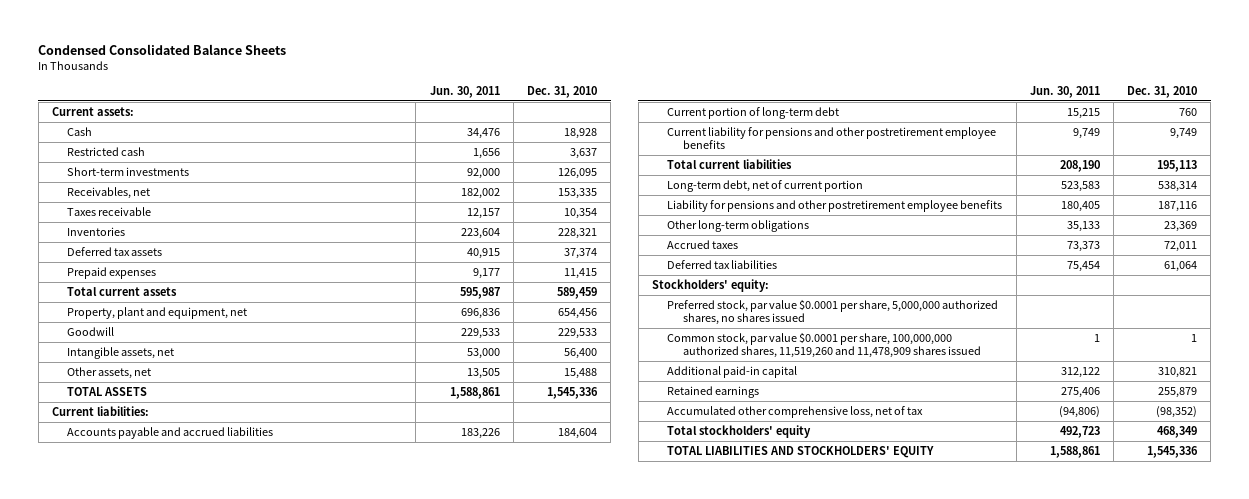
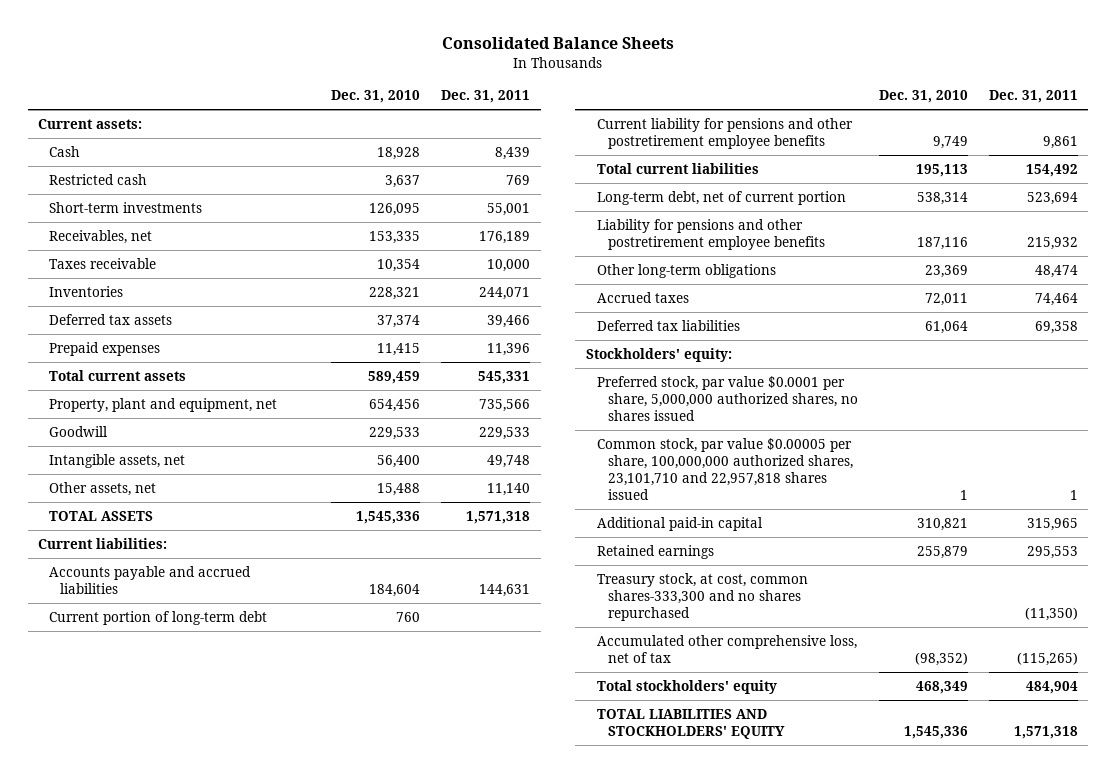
[38,44,287,56] Condensed Consolidated Balance Sheets -> [441,37,674,50] Consolidated Balance Sheets
[429,85,500,98] Jun. 30, 2011 -> none
none -> [441,90,531,104] Dec. 31, 2011
[667,331,981,358] Common stock, par value $0.0001 per share, 100,000,000 authorized shares, 11,519,260 and 11,478,909 shares issued -> [596,437,853,500] Common stock, par value $0.00005 per share, 100,000,000 authorized shares, 23,101,710 and 22,957,818 shares issued
none -> [596,572,808,621] Treasury stock, at cost, common shares-333,300 and no shares repurchased

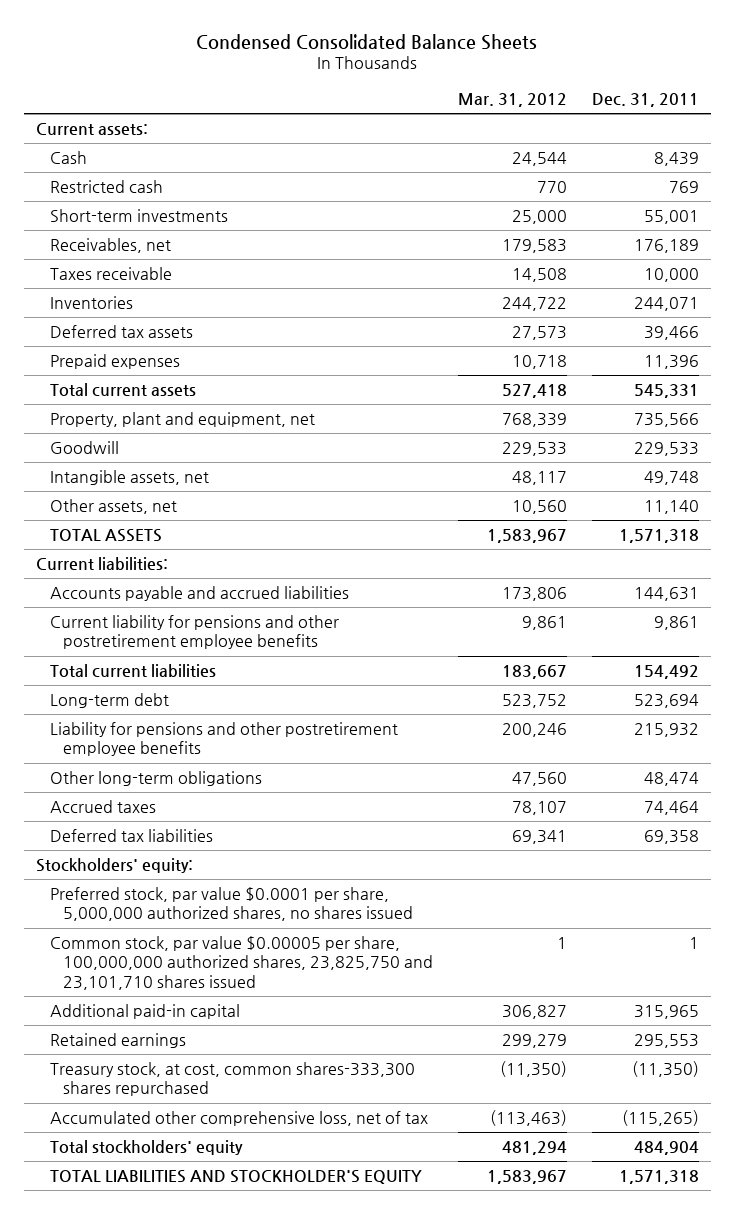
[441,37,674,50] Consolidated Balance Sheets -> [196,33,538,50] Condensed Consolidated Balance Sheets
[331,90,421,104] Dec. 31, 2010 -> none
none -> [457,93,567,108] Mar. 31, 2012
[49,610,268,625] Current portion of long-term debt -> none
[596,190,846,205] Long-term debt, net of current portion -> [49,693,169,709] Long-term debt
[596,437,853,500] Common stock, par value $0.00005 per share, 100,000,000 authorized shares, 23,101,710 and 22,957,818 shares issued -> [49,936,434,990] Common stock, par value $0.00005 per share, 100,000,000 authorized shares, 23,825,750 and 23,101,710 shares issued
[596,572,808,621] Treasury stock, at cost, common shares-333,300 and no shares repurchased -> [49,1062,415,1097] Treasury stock, at cost, common shares-333,300 shares repurchased
[596,708,785,739] TOTAL LIABILITIES AND STOCKHOLDERS' EQUITY -> [49,1170,422,1185] TOTAL LIABILITIES AND STOCKHOLDER'S EQUITY

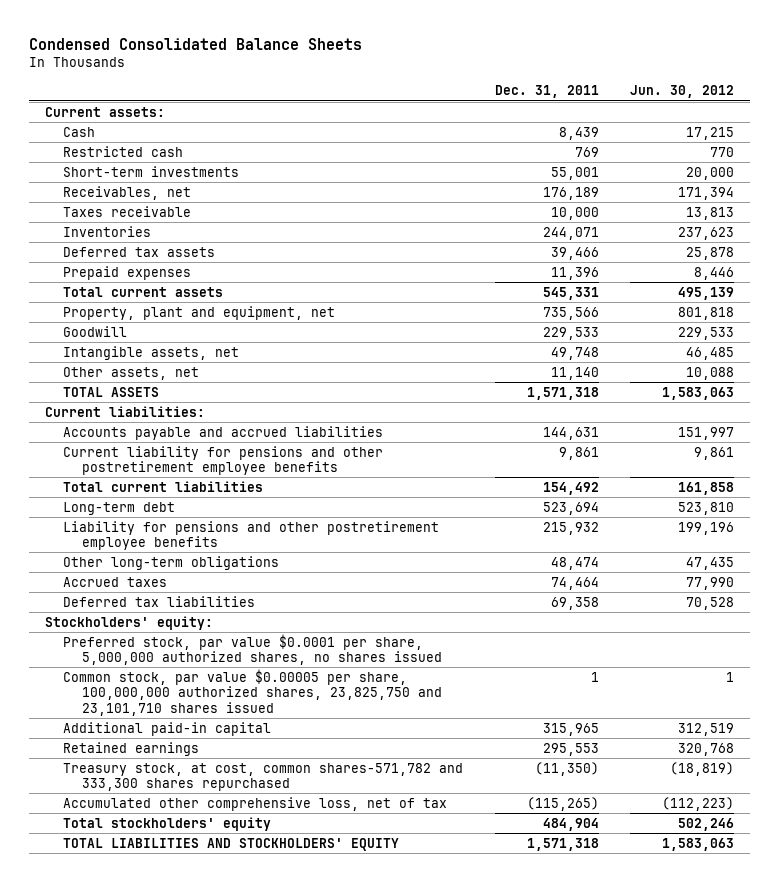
[457,93,567,108] Mar. 31, 2012 -> none
none -> [630,85,735,99] Jun. 30, 2012
[49,1062,415,1097] Treasury stock, at cost, common shares-333,300 shares repurchased -> [63,762,464,792] Treasury stock, at cost, common shares-571,782 and 333,300 shares repurchased
[49,1170,422,1185] TOTAL LIABILITIES AND STOCKHOLDER'S EQUITY -> [63,837,400,851] TOTAL LIABILITIES AND STOCKHOLDERS' EQUITY

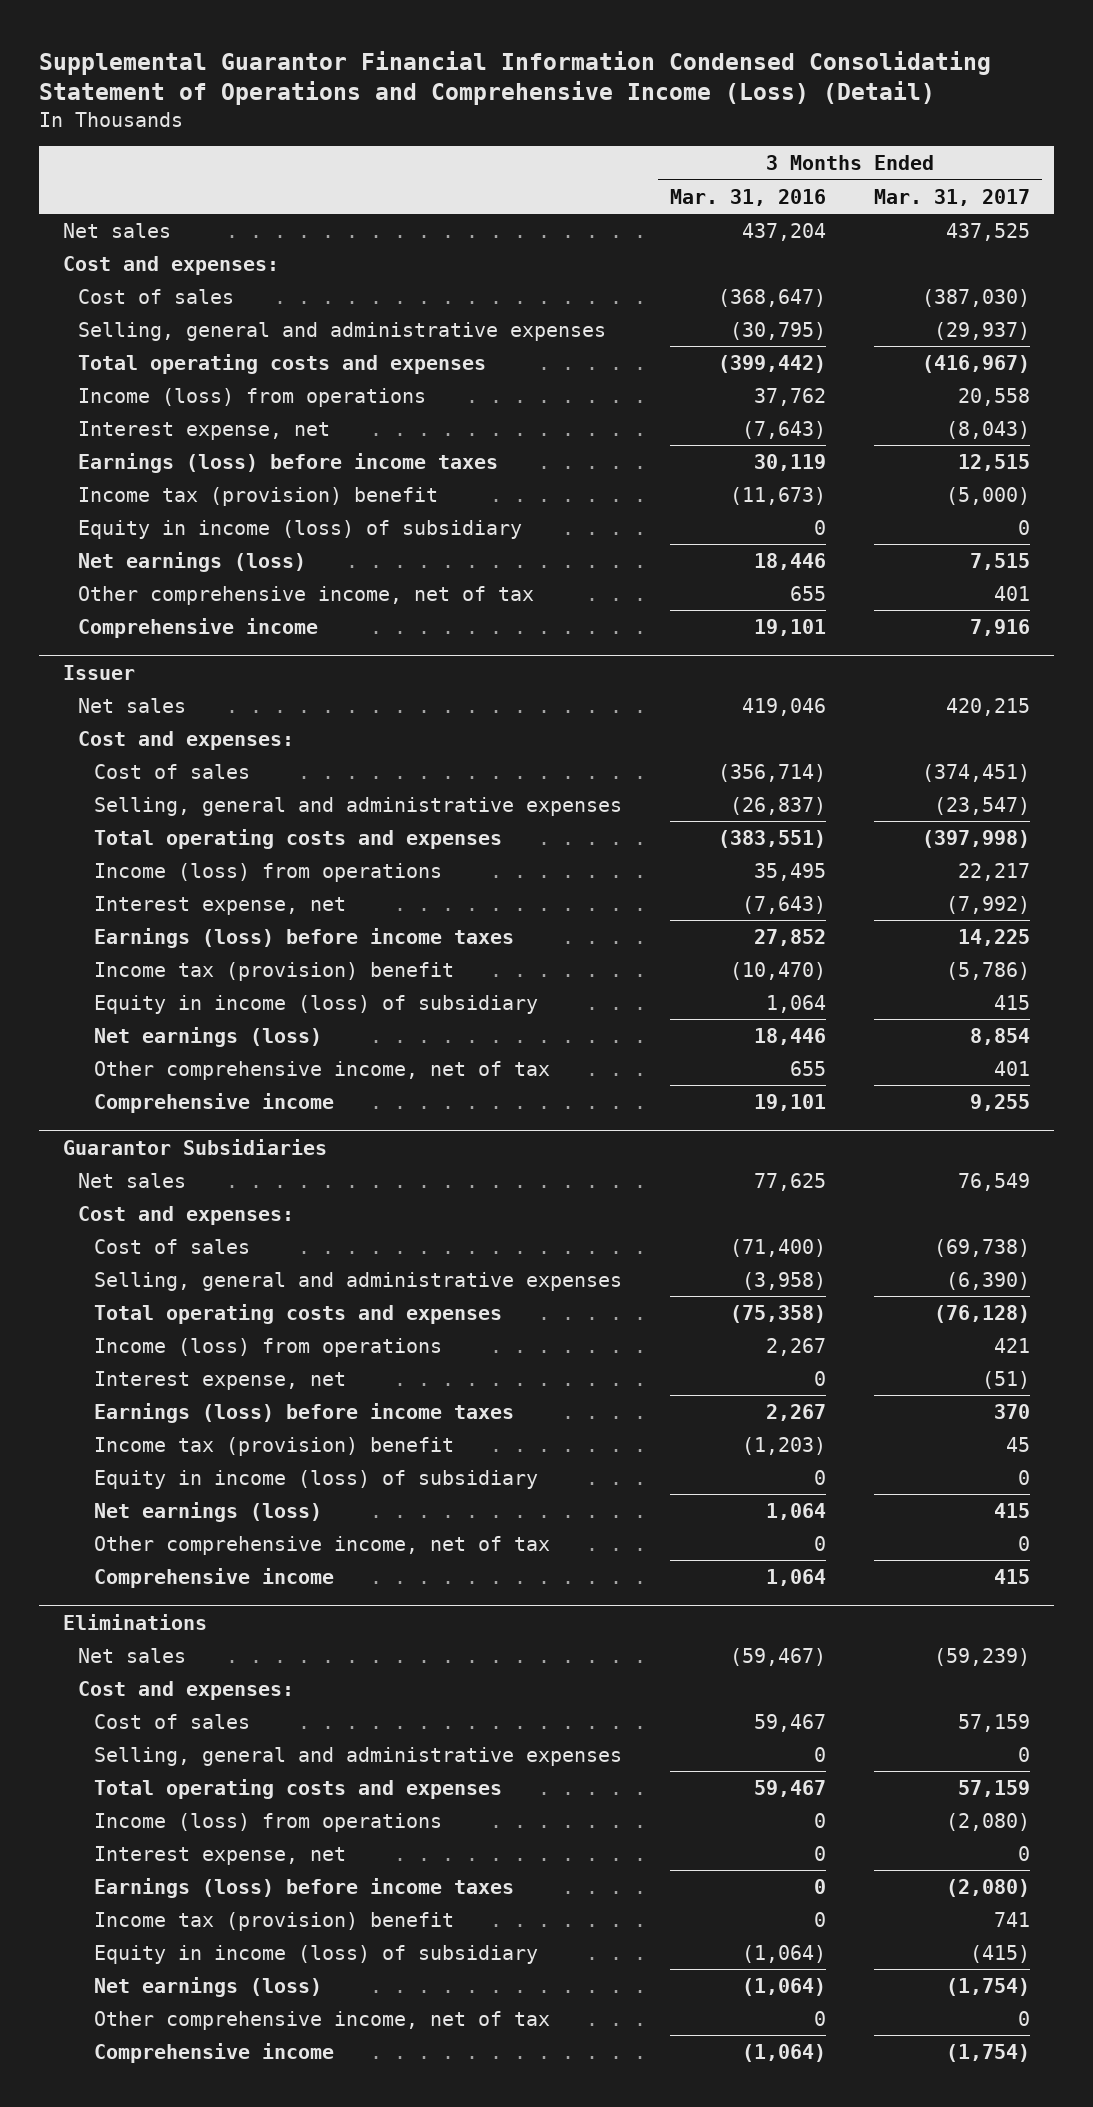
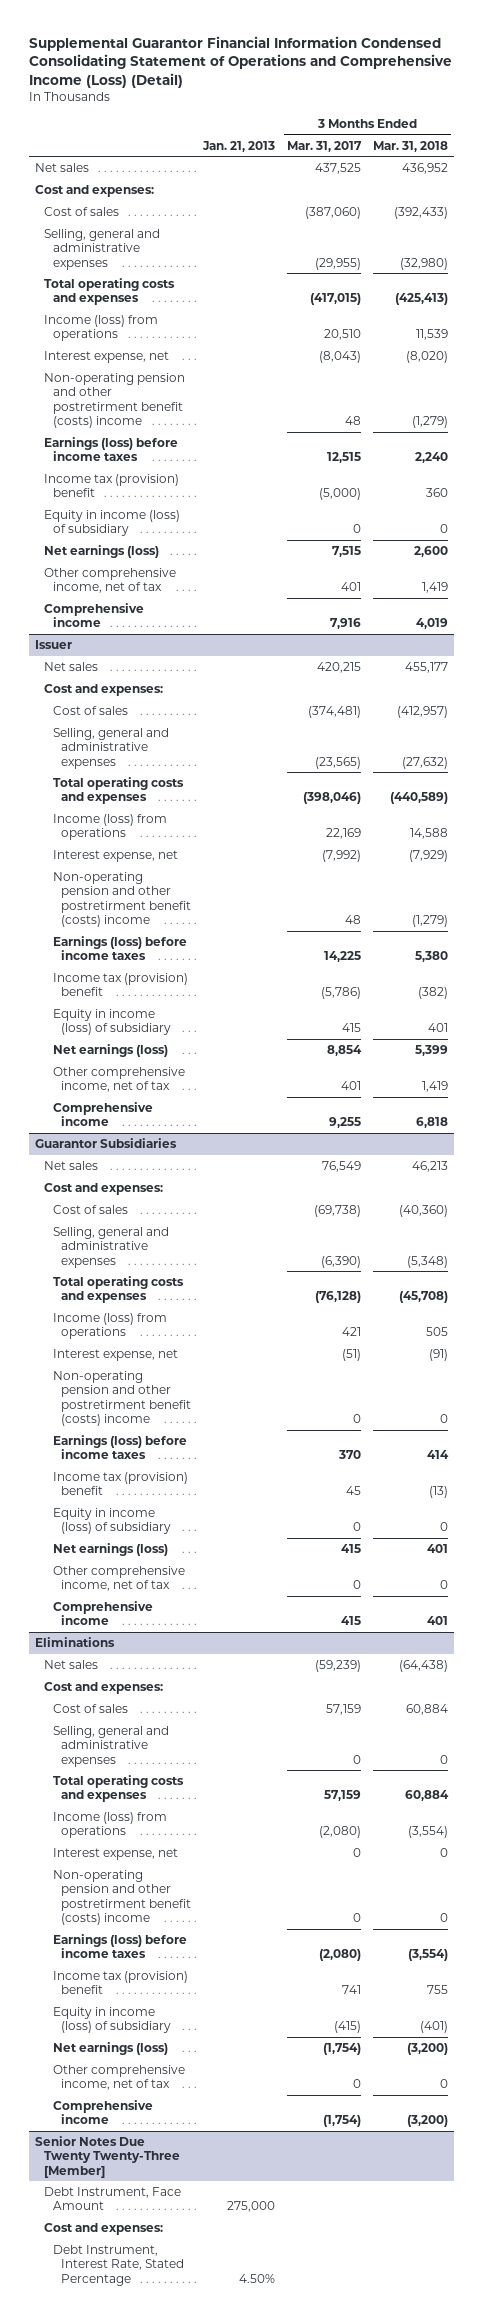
[669,188,826,206] Mar. 31, 2016 -> none
none -> [202,140,276,152] Jan. 21, 2013
none -> [373,140,449,152] Mar. 31, 2018
[922,288,1031,307] (387,030) -> [305,207,362,220] (387,060)
[934,321,1031,340] (29,937) -> [315,257,362,270] (29,955)
[922,354,1031,373] (416,967) -> [310,293,362,306] (417,015)
[958,387,1031,406] 20,558 -> [324,329,362,341] 20,510
none -> [43,373,185,428] Non-operating pension and other postretirment benefit (costs) income
[922,763,1031,782] (374,451) -> [308,706,362,719] (374,481)
[934,796,1031,815] (23,547) -> [315,756,362,769] (23,565)
[922,829,1031,848] (397,998) -> [303,792,362,805] (398,046)
[958,862,1031,881] 22,217 -> [326,828,362,840] 22,169
none -> [52,872,192,927] Non-operating pension and other postretirment benefit (costs) income
none -> [52,1371,192,1426] Non-operating pension and other postretirment benefit (costs) income
none -> [52,1870,192,1925] Non-operating pension and other postretirment benefit (costs) income
none -> [35,2136,180,2178] Senior Notes Due Twenty Twenty-Three [Member]
none -> [43,2187,181,2211] Debt Instrument, Face Amount
none -> [43,2223,163,2236] Cost and expenses:
none -> [52,2245,185,2286] Debt Instrument, Interest Rate, Stated Percentage

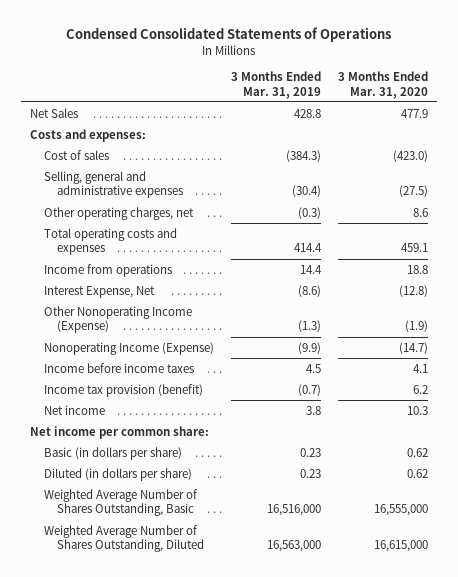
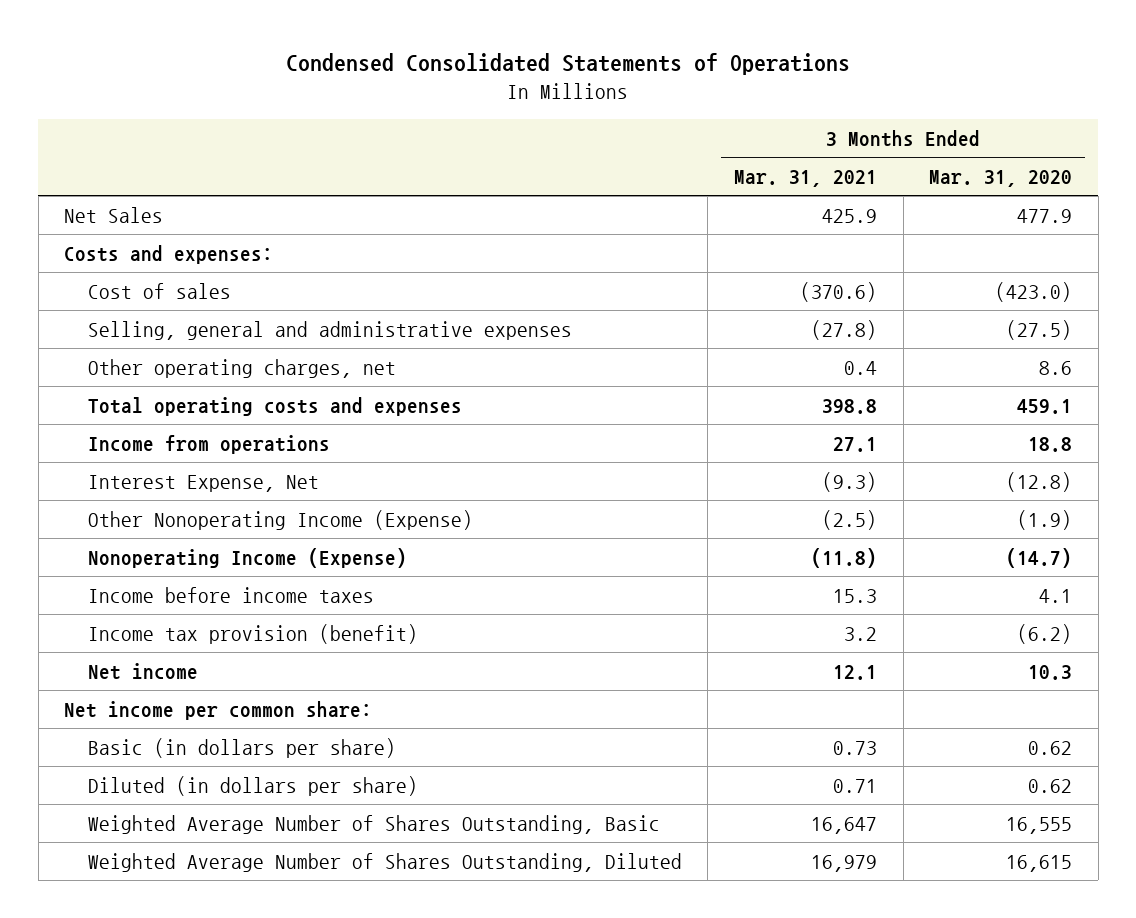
[230,70,321,99] 3 Months Ended Mar. 31, 2019 -> none
none -> [733,169,877,187] Mar. 31, 2021
[413,384,429,394] 6.2 -> [1017,623,1073,644] (6.2)
[374,504,429,517] 16,555,000 -> [1006,816,1073,834] 16,555
[374,540,429,553] 16,615,000 -> [1006,854,1073,872] 16,615

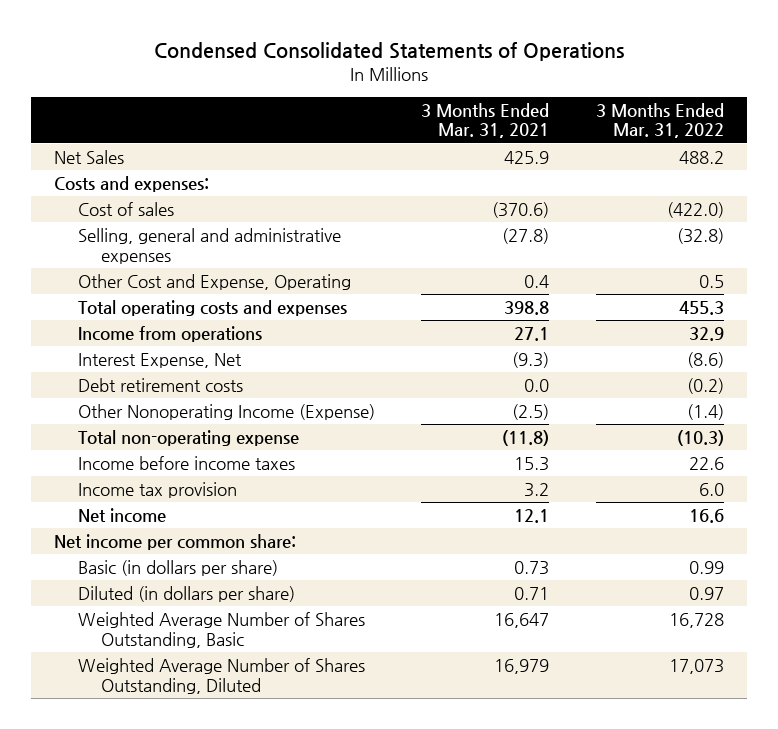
[929,169,1073,187] Mar. 31, 2020 -> none
none -> [595,102,724,139] 3 Months Ended Mar. 31, 2022
[87,358,396,378] Other operating charges, net -> none
none -> [77,273,351,290] Other Cost and Expense, Operating
none -> [77,377,243,392] Debt retirement costs
[87,547,407,568] Nonoperating Income (Expense) -> [77,429,299,446] Total non-operating expense
[87,623,418,644] Income tax provision (benefit) -> [77,481,237,498] Income tax provision

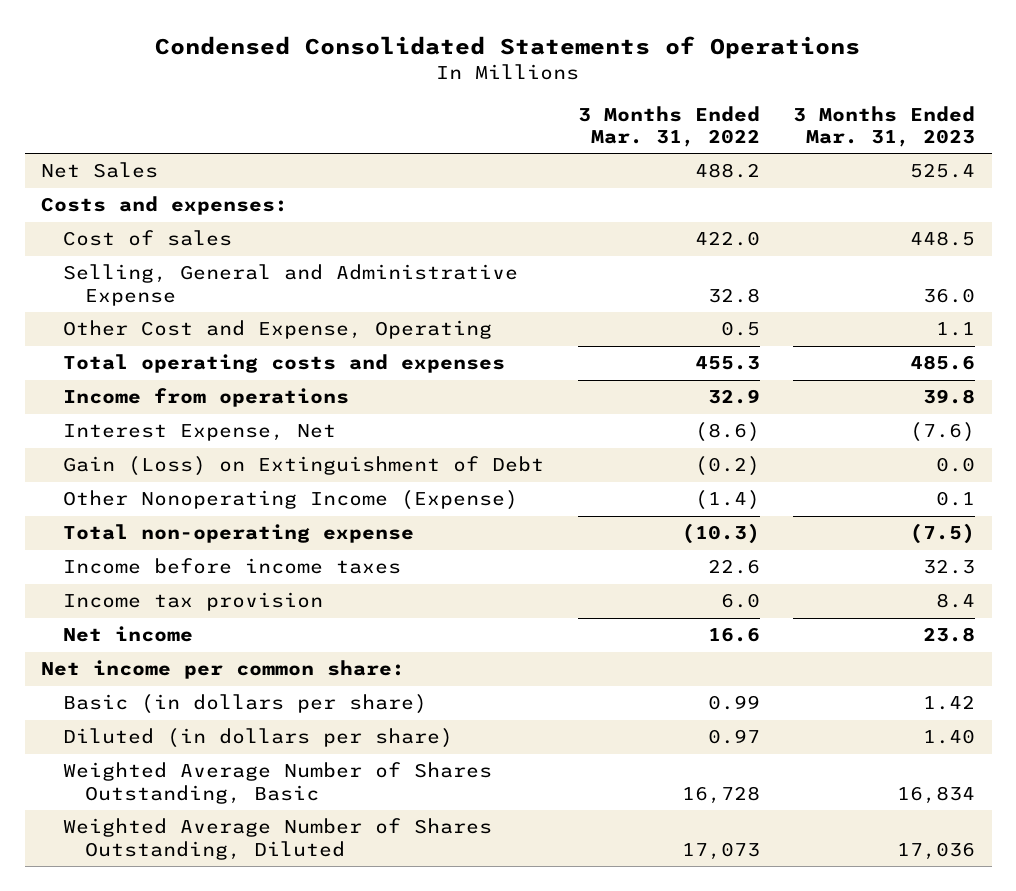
[421,102,550,139] 3 Months Ended Mar. 31, 2021 -> none
none -> [792,105,975,148] 3 Months Ended Mar. 31, 2023
[666,201,724,218] (422.0) -> [694,231,760,247] 422.0
[77,227,341,264] Selling, general and administrative expenses -> [63,264,519,306] Selling, General and Administrative Expense
[676,227,724,244] (32.8) -> [707,287,760,303] 32.8
[77,377,243,392] Debt retirement costs -> [63,456,545,477] Gain (Loss) on Extinguishment of Debt

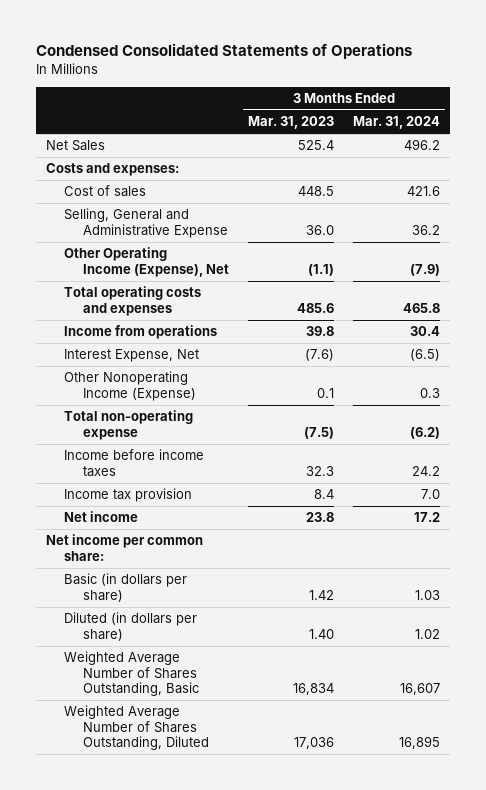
[577,105,760,148] 3 Months Ended Mar. 31, 2022 -> none
none -> [352,116,440,130] Mar. 31, 2024
[63,320,493,340] Other Cost and Expense, Operating -> none
none -> [64,247,229,277] Other Operating Income (Expense), Net
[63,456,545,477] Gain (Loss) on Extinguishment of Debt -> none

